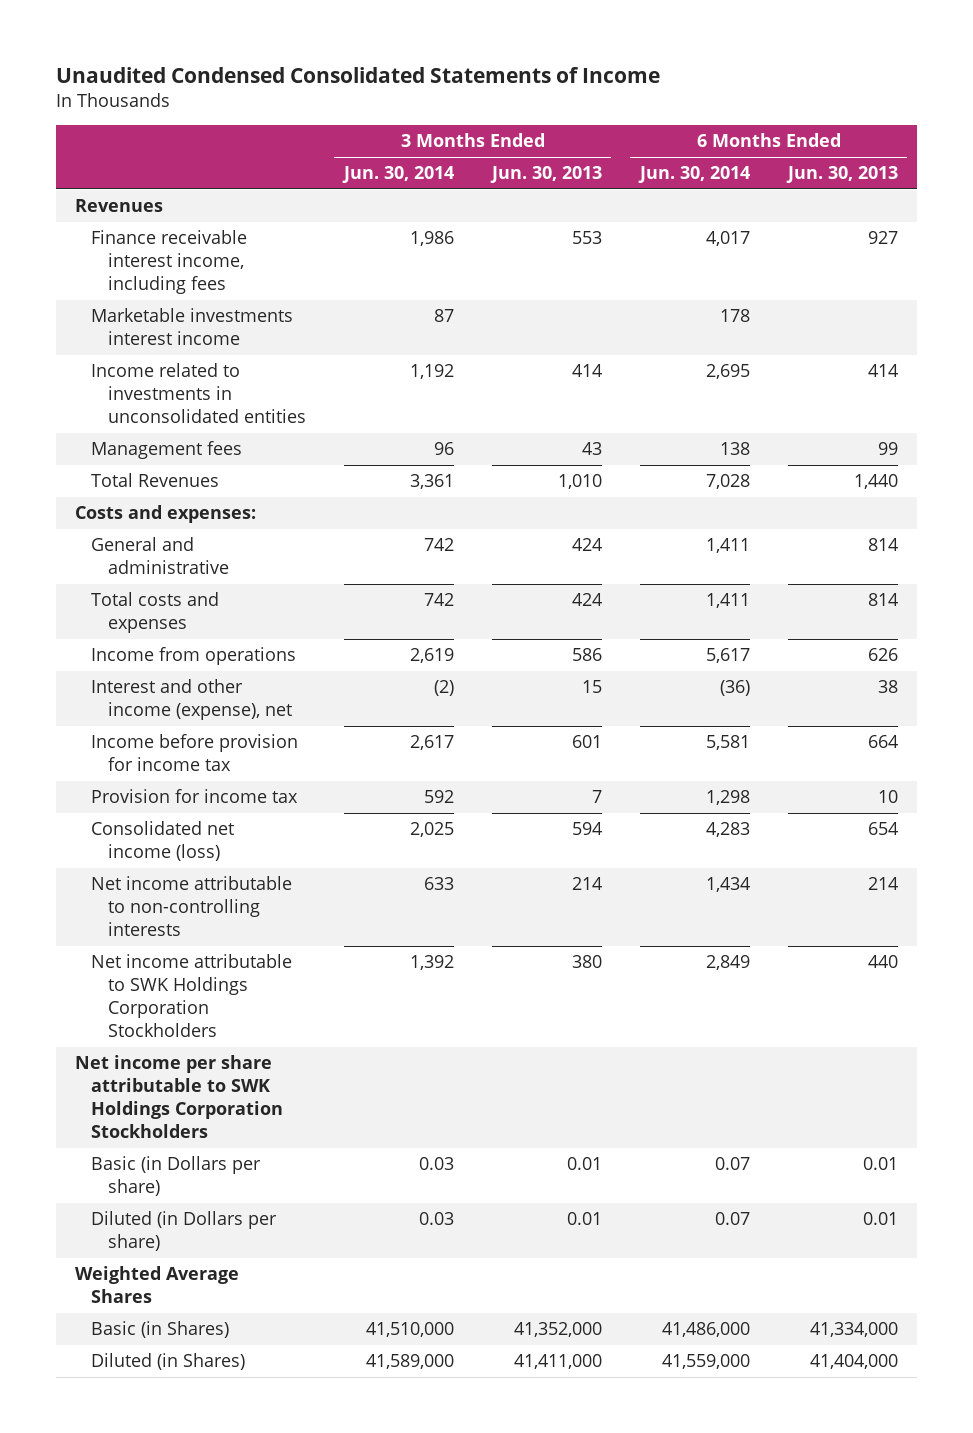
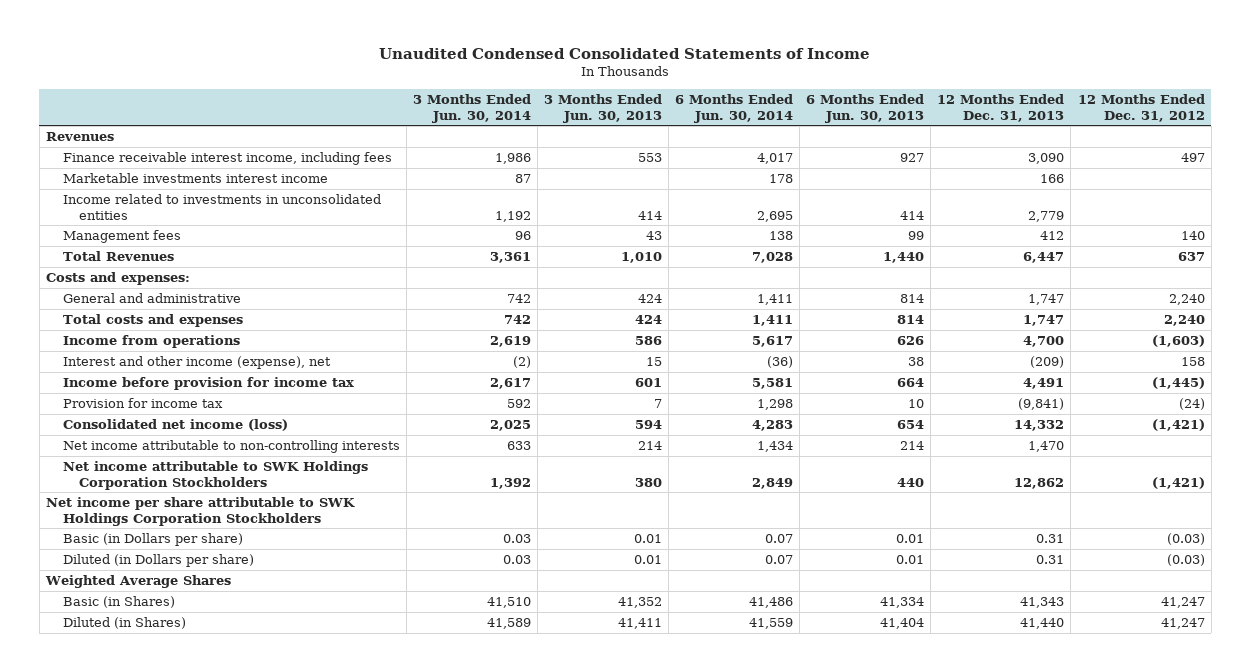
none -> [937,93,1065,122] 12 Months Ended Dec. 31, 2013
none -> [1077,93,1205,122] 12 Months Ended Dec. 31, 2012
[365,1322,454,1338] 41,510,000 -> [486,596,531,608] 41,510
[513,1322,602,1338] 41,352,000 -> [617,596,662,608] 41,352
[661,1322,750,1338] 41,486,000 -> [749,596,794,608] 41,486
[809,1322,898,1338] 41,334,000 -> [880,596,925,608] 41,334
[365,1354,454,1370] 41,589,000 -> [486,617,531,629] 41,589
[513,1354,602,1370] 41,411,000 -> [617,617,662,629] 41,411
[661,1354,750,1370] 41,559,000 -> [749,617,794,629] 41,559
[809,1354,898,1370] 41,404,000 -> [880,617,925,629] 41,404

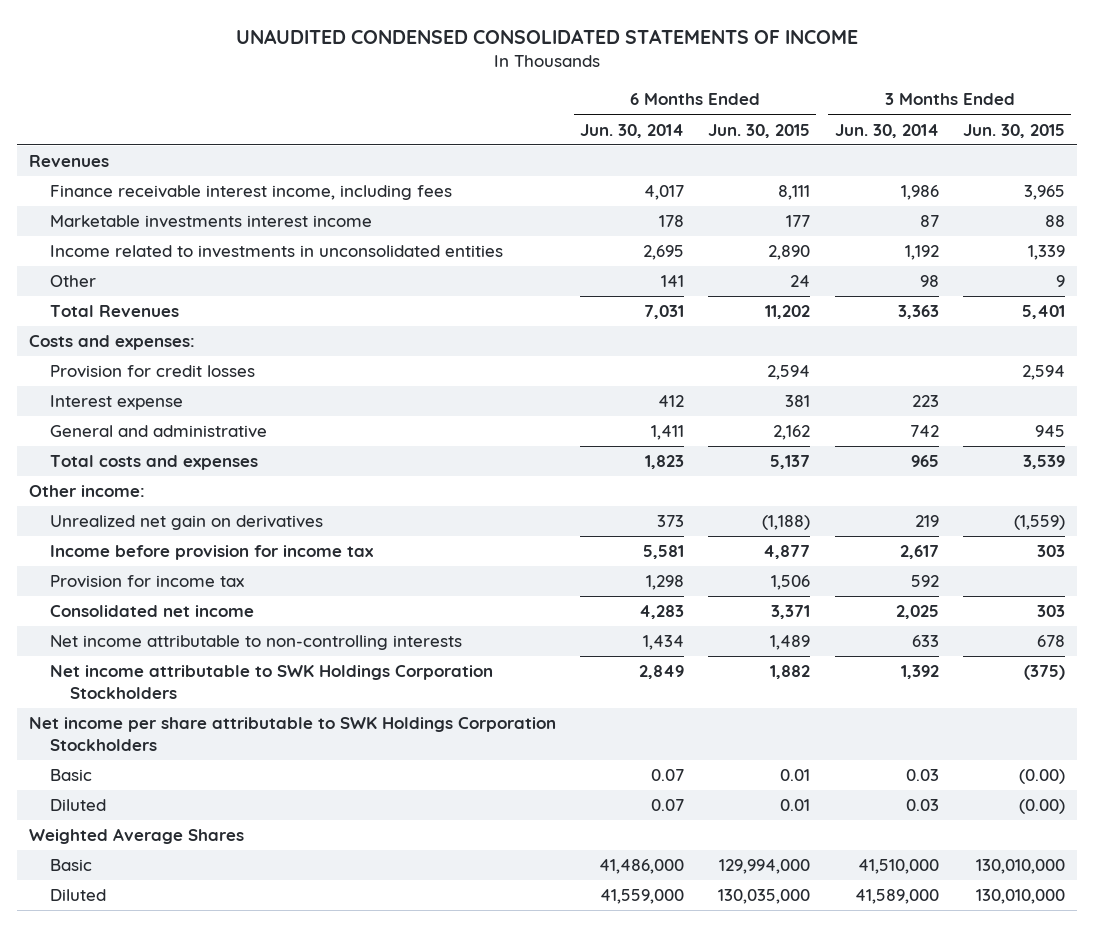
[379,47,871,59] Unaudited Condensed Consolidated Statements of Income -> [235,28,858,44] UNAUDITED CONDENSED CONSOLIDATED STATEMENTS OF INCOME
[543,93,662,123] 3 Months Ended Jun. 30, 2013 -> none
[806,93,925,123] 6 Months Ended Jun. 30, 2013 -> none
[937,93,1065,122] 12 Months Ended Dec. 31, 2013 -> none
[1077,93,1205,122] 12 Months Ended Dec. 31, 2012 -> none
none -> [708,123,811,138] Jun. 30, 2015
none -> [962,123,1065,138] Jun. 30, 2015
[62,229,181,243] Management fees -> none
none -> [49,275,96,288] Other
[489,251,531,263] 3,361 -> [897,305,939,320] 3,363
[752,251,794,263] 7,028 -> [644,305,685,320] 7,031
none -> [49,365,255,379] Provision for credit losses
none -> [49,395,183,411] Interest expense
[62,334,240,348] Income from operations -> none
[62,355,331,369] Interest and other income (expense), net -> none
[503,314,531,324] 742 -> [910,455,939,468] 965
[752,314,794,326] 1,411 -> [645,455,685,470] 1,823
none -> [29,485,146,498] Other income:
none -> [49,515,323,531] Unrealized net gain on derivatives
[62,418,288,431] Consolidated net income (loss) -> [49,605,254,618] Consolidated net income
[62,532,243,546] Basic (in Dollars per share) -> [49,769,92,782] Basic
[62,553,254,567] Diluted (in Dollars per share) -> [49,799,106,812] Diluted
[62,595,175,608] Basic (in Shares) -> [49,859,92,872] Basic
[486,596,531,608] 41,510 -> [857,859,939,875] 41,510,000
[749,596,794,608] 41,486 -> [599,859,685,875] 41,486,000
[62,616,186,629] Diluted (in Shares) -> [49,889,106,902] Diluted
[486,617,531,629] 41,589 -> [854,889,939,905] 41,589,000
[749,617,794,629] 41,559 -> [600,889,685,905] 41,559,000

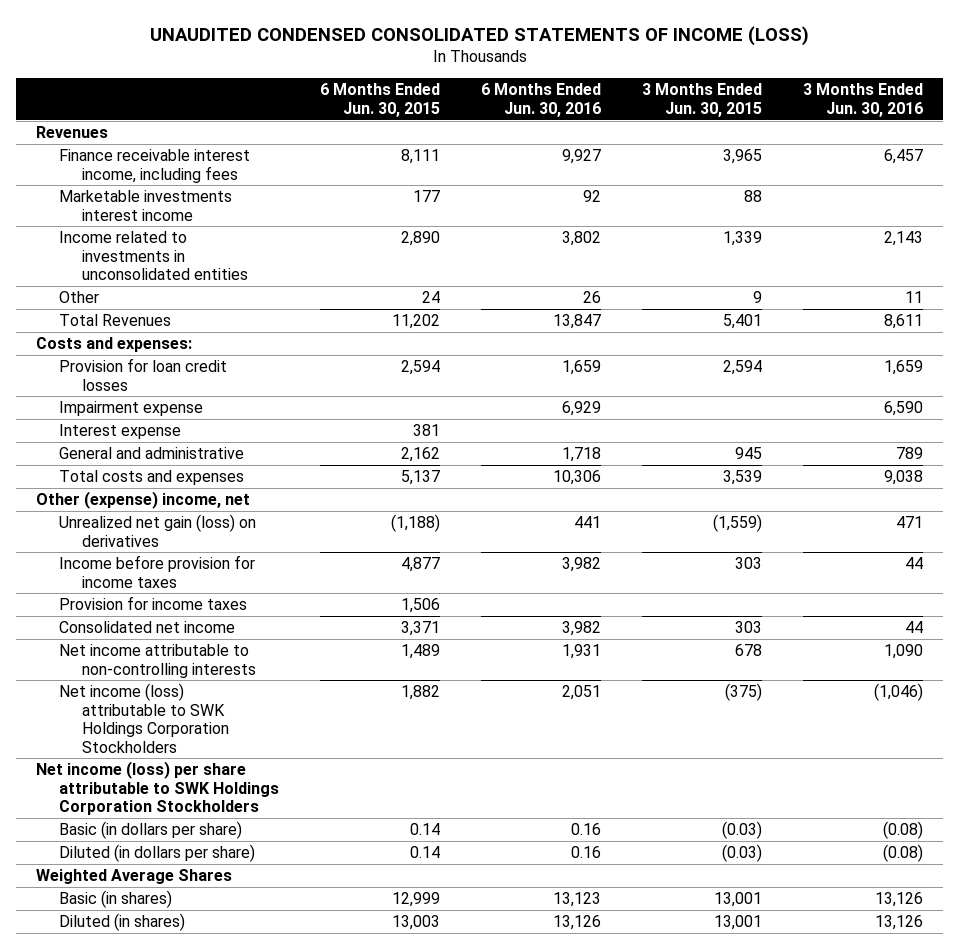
[235,28,858,44] UNAUDITED CONDENSED CONSOLIDATED STATEMENTS OF INCOME -> [149,25,809,46] UNAUDITED CONDENSED CONSOLIDATED STATEMENTS OF INCOME (LOSS)
[580,123,685,138] Jun. 30, 2014 -> none
[834,123,939,138] Jun. 30, 2014 -> none
none -> [480,83,601,117] 6 Months Ended Jun. 30, 2016
none -> [802,83,923,117] 3 Months Ended Jun. 30, 2016
[49,365,255,379] Provision for credit losses -> [59,358,228,391] Provision for loan credit losses
none -> [59,401,204,417] Impairment expense
[29,485,146,498] Other income: -> [36,491,251,510] Other (expense) income, net
[49,515,323,531] Unrealized net gain on derivatives -> [59,514,257,547] Unrealized net gain (loss) on derivatives
[49,545,374,561] Income before provision for income tax -> [59,555,256,588] Income before provision for income taxes
[49,575,244,589] Provision for income tax -> [59,596,248,611] Provision for income taxes
[49,665,493,700] Net income attributable to SWK Holdings Corporation Stockholders -> [59,683,229,753] Net income (loss) attributable to SWK Holdings Corporation Stockholders
[29,717,557,752] Net income per share attributable to SWK Holdings Corporation Stockholders -> [36,761,280,816] Net income (loss) per share attributable to SWK Holdings Corporation Stockholders
[49,769,92,782] Basic -> [59,821,243,840] Basic (in dollars per share)
[780,769,811,782] 0.01 -> [409,823,440,836] 0.14
[1018,769,1065,785] (0.00) -> [721,821,762,840] (0.03)
[49,799,106,812] Diluted -> [59,844,256,863] Diluted (in dollars per share)
[780,799,811,812] 0.01 -> [409,846,440,859] 0.14
[1018,799,1065,815] (0.00) -> [721,844,762,863] (0.03)
[49,859,92,872] Basic -> [59,890,173,909] Basic (in shares)
[719,859,811,875] 129,994,000 -> [391,892,440,908] 12,999
[975,859,1065,875] 130,010,000 -> [713,892,762,908] 13,001
[49,889,106,902] Diluted -> [59,913,186,932] Diluted (in shares)
[718,889,811,905] 130,035,000 -> [391,915,440,931] 13,003
[975,889,1065,905] 130,010,000 -> [713,915,762,931] 13,001

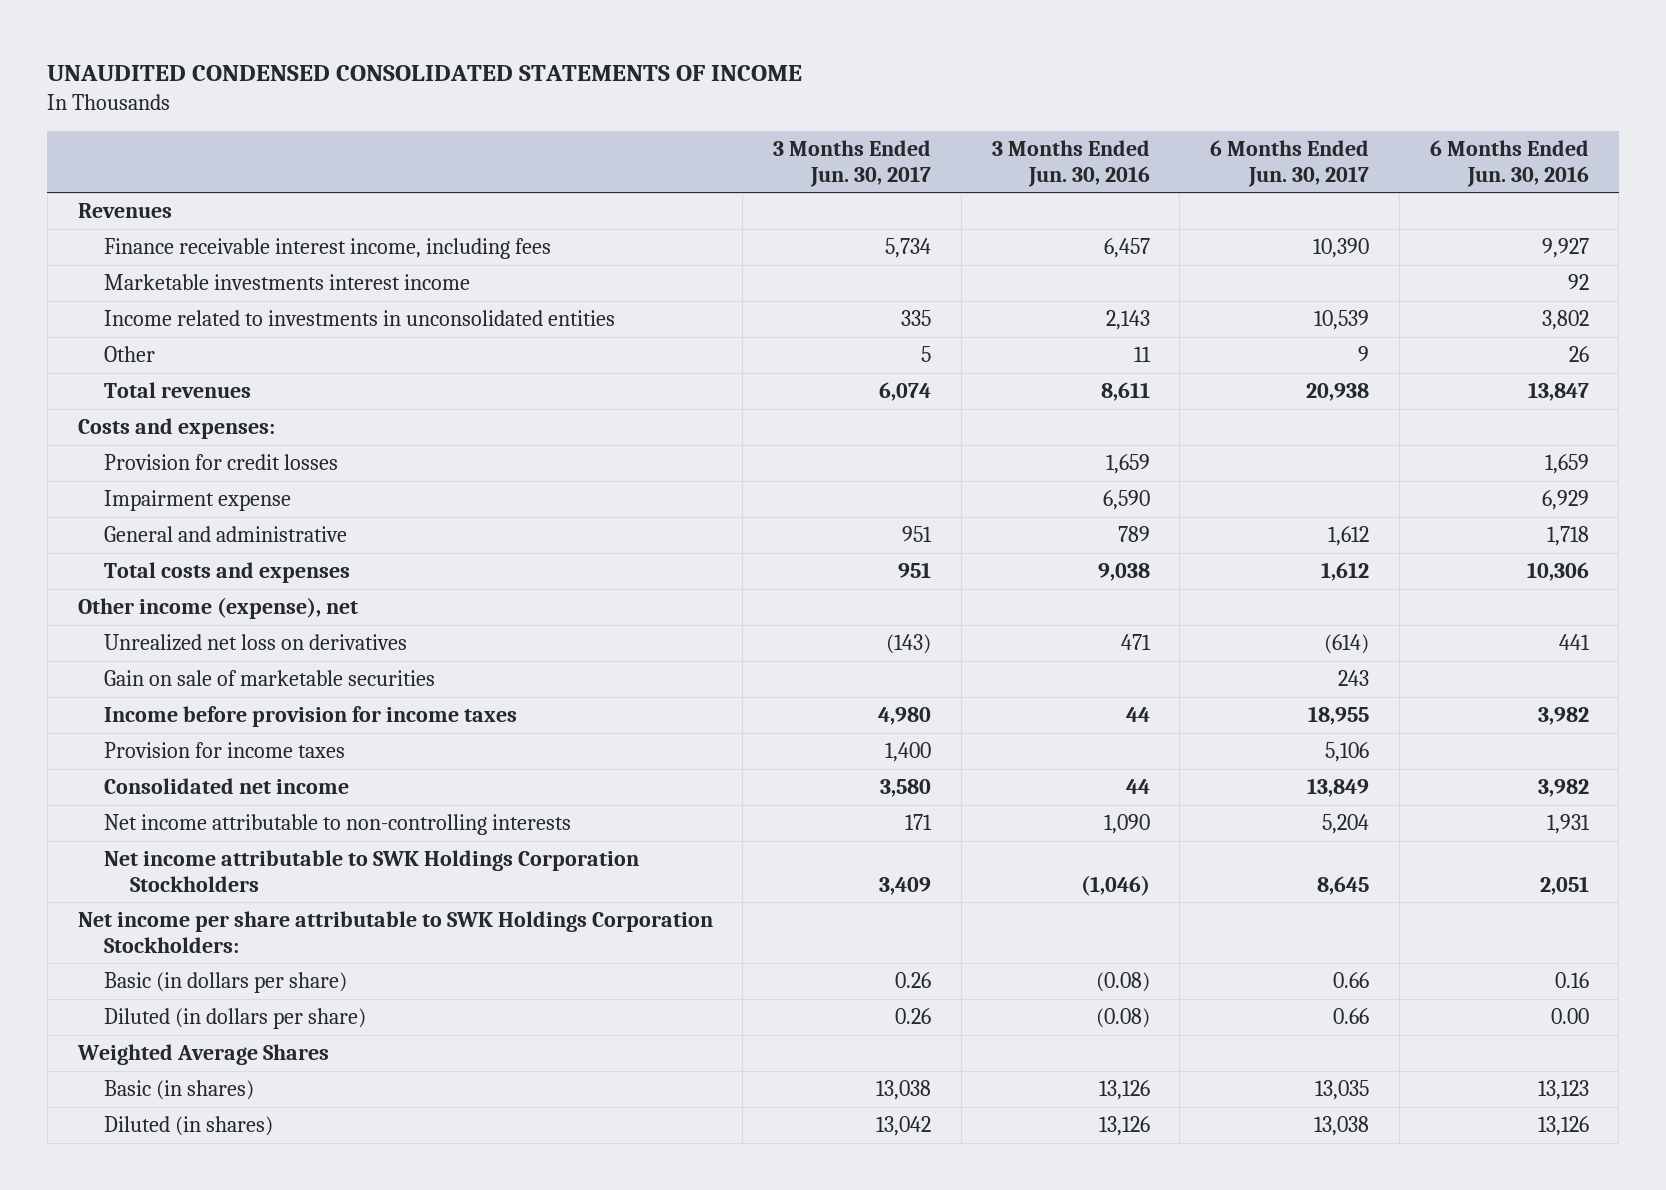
[149,25,809,46] UNAUDITED CONDENSED CONSOLIDATED STATEMENTS OF INCOME (LOSS) -> [47,64,803,81] UNAUDITED CONDENSED CONSOLIDATED STATEMENTS OF INCOME
[319,83,440,117] 6 Months Ended Jun. 30, 2015 -> none
[641,83,762,117] 3 Months Ended Jun. 30, 2015 -> none
none -> [773,140,932,187] 3 Months Ended Jun. 30, 2017
none -> [1210,140,1370,187] 6 Months Ended Jun. 30, 2017
[59,314,172,327] Total Revenues -> [103,382,251,399] Total revenues
[59,358,228,391] Provision for loan credit losses -> [103,454,338,471] Provision for credit losses
[59,424,182,440] Interest expense -> none
[36,491,251,510] Other (expense) income, net -> [77,597,358,620] Other income (expense), net
[59,514,257,547] Unrealized net gain (loss) on derivatives -> [103,634,407,652] Unrealized net loss on derivatives
none -> [103,670,435,687] Gain on sale of marketable securities
[59,683,229,753] Net income (loss) attributable to SWK Holdings Corporation Stockholders -> [103,850,639,892] Net income attributable to SWK Holdings Corporation Stockholders
[36,761,280,816] Net income (loss) per share attributable to SWK Holdings Corporation Stockholders -> [77,911,713,953] Net income per share attributable to SWK Holdings Corporation Stockholders:
[570,846,601,859] 0.16 -> [1550,1008,1589,1025] 0.00

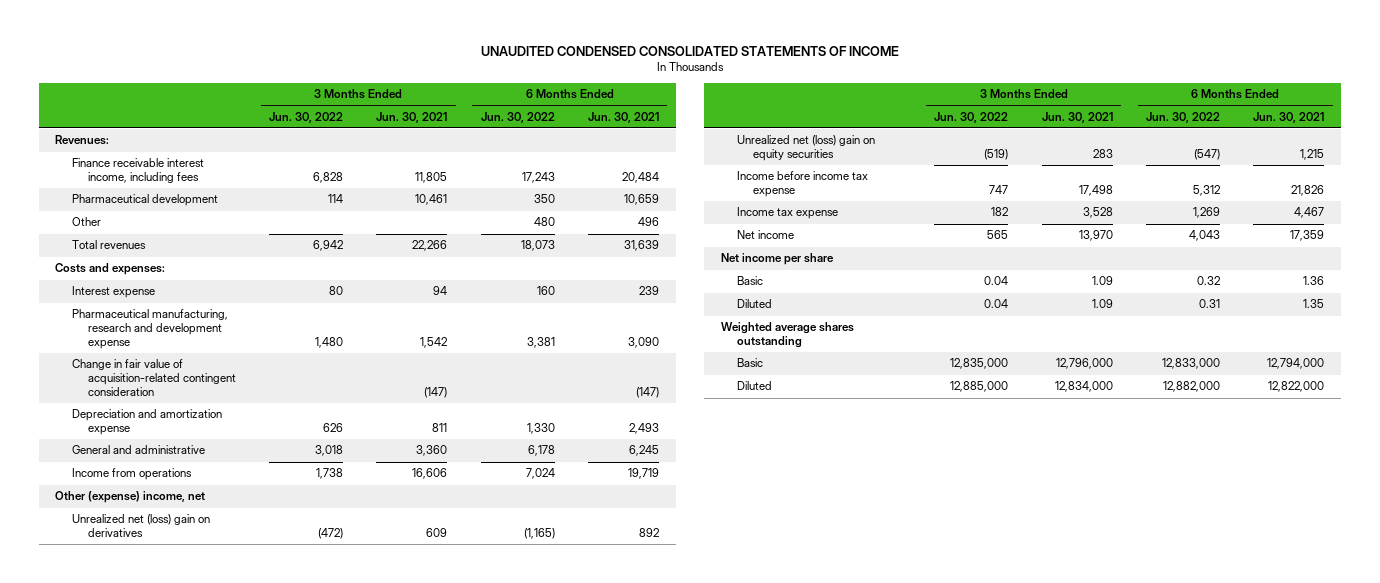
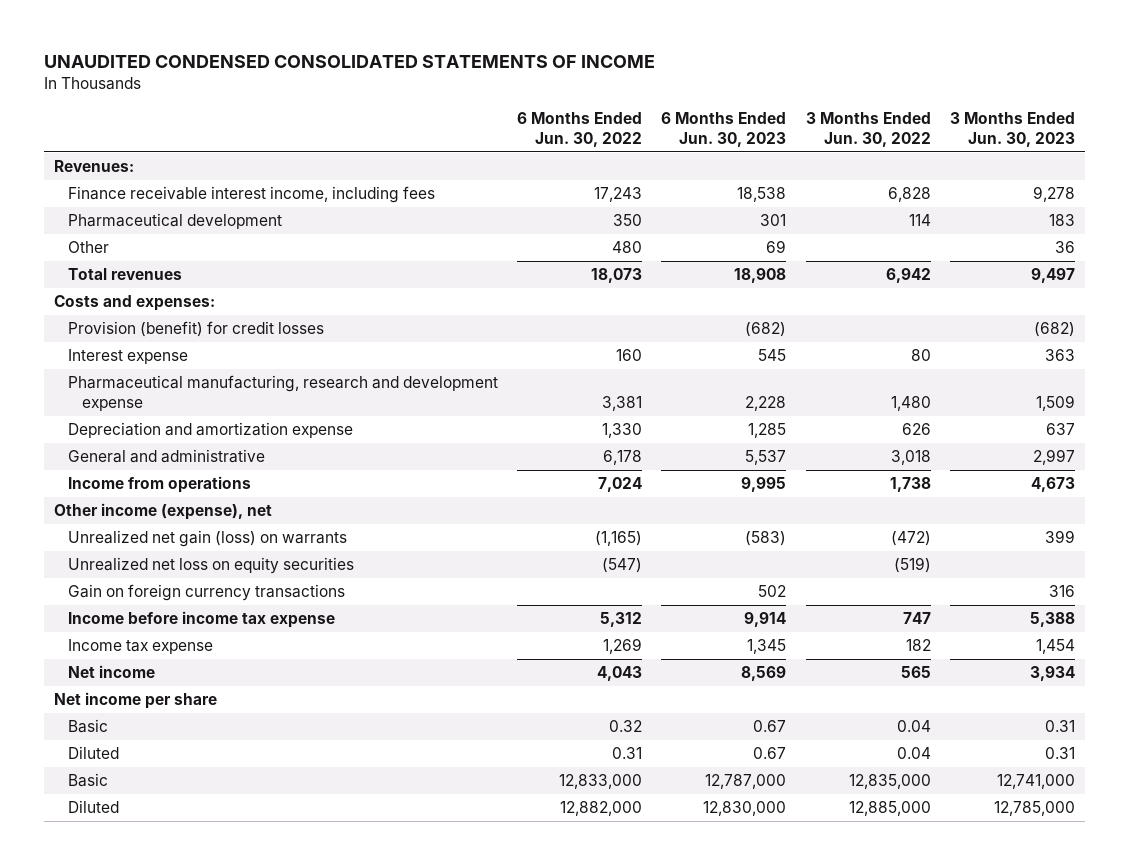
[376,111,448,123] Jun. 30, 2021 -> none
[588,111,660,123] Jun. 30, 2021 -> none
none -> [661,112,787,148] 6 Months Ended Jun. 30, 2023
none -> [950,112,1076,148] 3 Months Ended Jun. 30, 2023
none -> [67,321,324,338] Provision (benefit) for credit losses
[71,359,236,396] Change in fair value of acquisition-related contingent consideration -> none
[55,491,206,504] Other (expense) income, net -> [53,503,272,521] Other income (expense), net
[71,514,210,538] Unrealized net (loss) gain on derivatives -> [67,530,347,548] Unrealized net gain (loss) on warrants
[736,135,875,162] Unrealized net (loss) gain on equity securities -> [67,557,354,575] Unrealized net loss on equity securities
none -> [67,584,345,602] Gain on foreign currency transactions
[720,322,854,349] Weighted average shares outstanding -> none

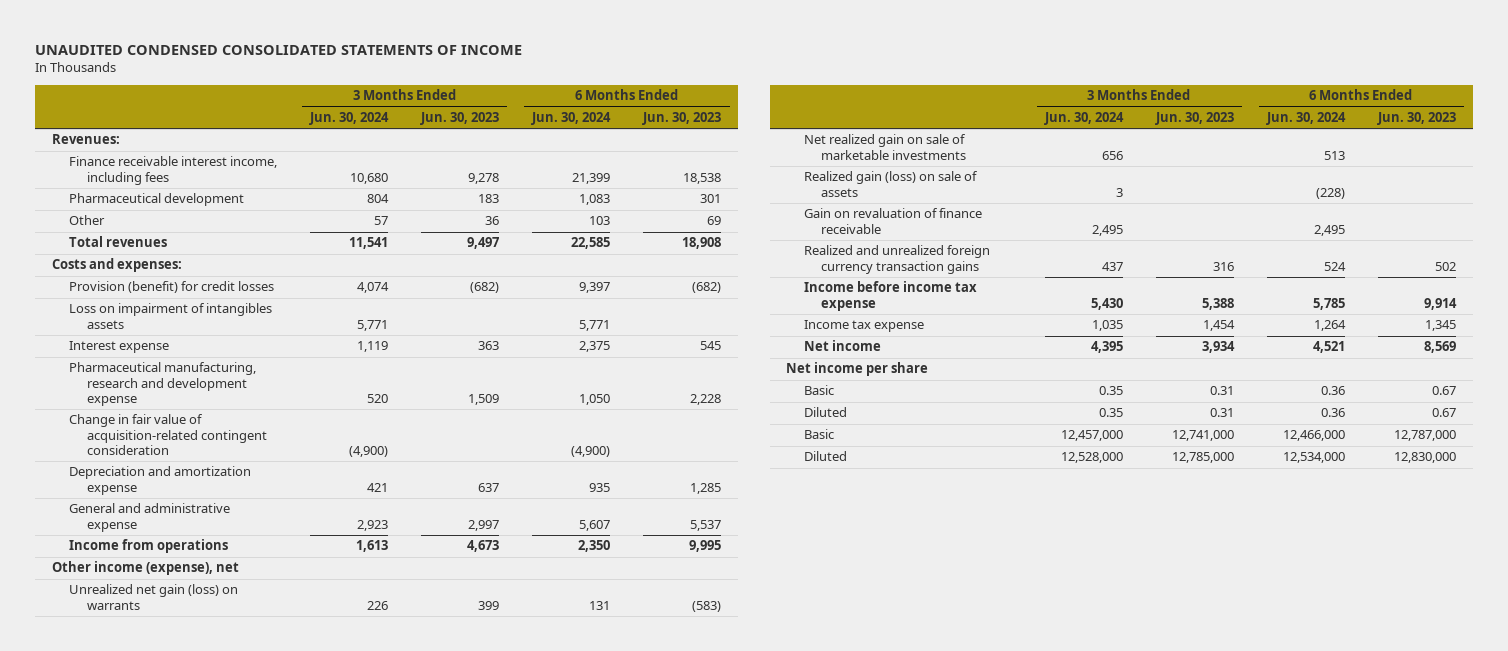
[517,112,643,148] 6 Months Ended Jun. 30, 2022 -> none
[805,112,931,148] 3 Months Ended Jun. 30, 2022 -> none
none -> [309,112,390,126] Jun. 30, 2024
none -> [531,112,612,126] Jun. 30, 2024
none -> [69,303,273,329] Loss on impairment of intangibles assets
none -> [69,414,267,455] Change in fair value of acquisition-related contingent consideration
[67,449,265,464] General and administrative -> [69,503,231,532] General and administrative expense
[67,557,354,575] Unrealized net loss on equity securities -> none
none -> [803,134,967,160] Net realized gain on sale of marketable investments
none -> [803,171,978,197] Realized gain (loss) on sale of assets
none -> [803,208,982,234] Gain on revaluation of finance receivable
[67,584,345,602] Gain on foreign currency transactions -> [803,245,990,274] Realized and unrealized foreign currency transaction gains

